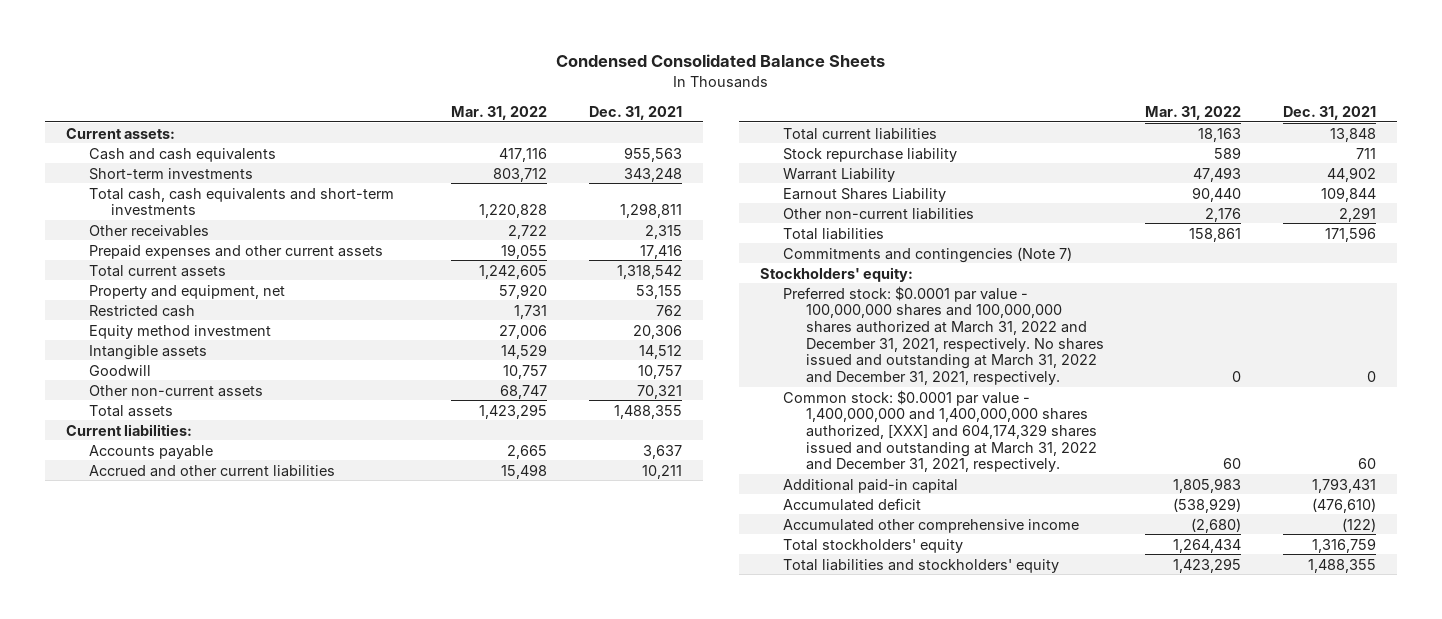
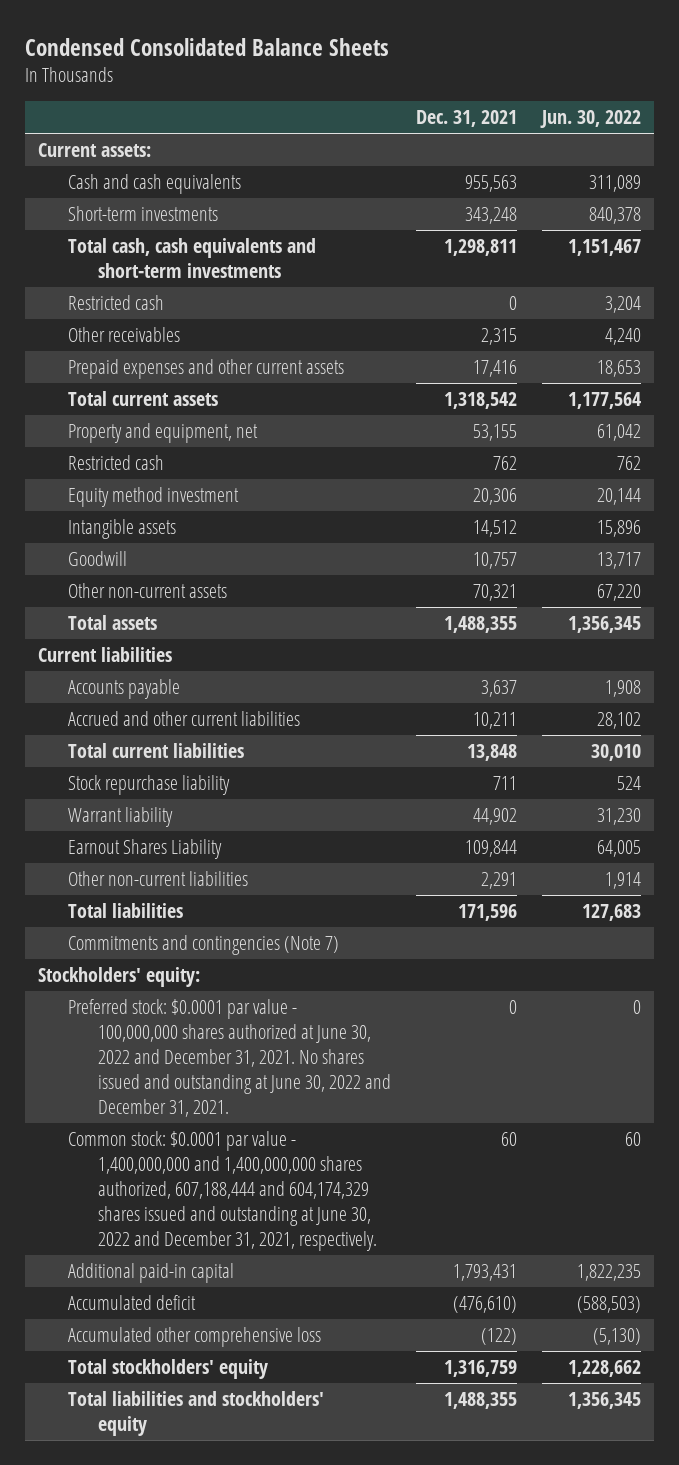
[451,105,548,120] Mar. 31, 2022 -> none
none -> [540,110,642,129] Jun. 30, 2022
none -> [67,294,164,310] Restricted cash
[65,423,192,436] Current liabilities: -> [37,646,172,662] Current liabilities
[782,167,895,182] Warrant Liability -> [67,806,173,827] Warrant liability
[782,285,1104,386] Preferred stock: $0.0001 par value - 100,000,000 shares and 100,000,000 shares authorized at March 31, 2022 and December 31, 2021, respectively. No shares issued and outstanding at March 31, 2022 and December 31, 2021, respectively. -> [67,998,392,1117] Preferred stock: $0.0001 par value - 100,000,000 shares authorized at June 30, 2022 and December 31, 2021. No shares issued and outstanding at June 30, 2022 and December 31, 2021.
[782,389,1097,473] Common stock: $0.0001 par value - 1,400,000,000 and 1,400,000,000 shares authorized, [XXX] and 604,174,329 shares issued and outstanding at March 31, 2022 and December 31, 2021, respectively. -> [67,1130,378,1251] Common stock: $0.0001 par value - 1,400,000,000 and 1,400,000,000 shares authorized, 607,188,444 and 604,174,329 shares issued and outstanding at June 30, 2022 and December 31, 2021, respectively.
[782,518,1079,533] Accumulated other comprehensive income -> [67,1326,321,1347] Accumulated other comprehensive loss

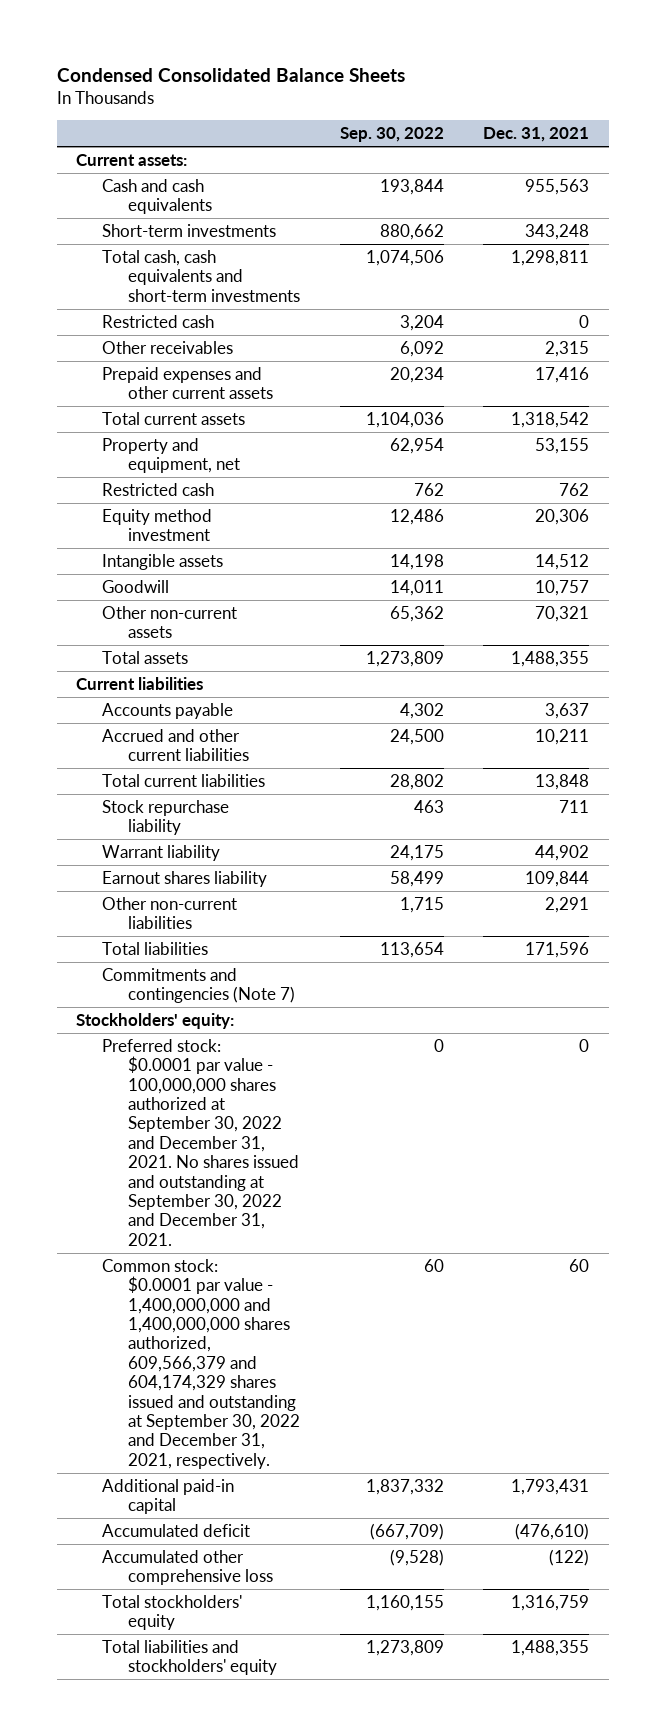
[540,110,642,129] Jun. 30, 2022 -> none
none -> [339,127,444,143] Sep. 30, 2022
[67,838,222,859] Earnout Shares Liability -> [102,870,268,887] Earnout shares liability
[67,998,392,1117] Preferred stock: $0.0001 par value - 100,000,000 shares authorized at June 30, 2022 and December 31, 2021. No shares issued and outstanding at June 30, 2022 and December 31, 2021. -> [102,1038,300,1246] Preferred stock: $0.0001 par value - 100,000,000 shares authorized at September 30, 2022 and December 31, 2021. No shares issued and outstanding at September 30, 2022 and December 31, 2021.
[67,1130,378,1251] Common stock: $0.0001 par value - 1,400,000,000 and 1,400,000,000 shares authorized, 607,188,444 and 604,174,329 shares issued and outstanding at June 30, 2022 and December 31, 2021, respectively. -> [102,1258,301,1469] Common stock: $0.0001 par value - 1,400,000,000 and 1,400,000,000 shares authorized, 609,566,379 and 604,174,329 shares issued and outstanding at September 30, 2022 and December 31, 2021, respectively.

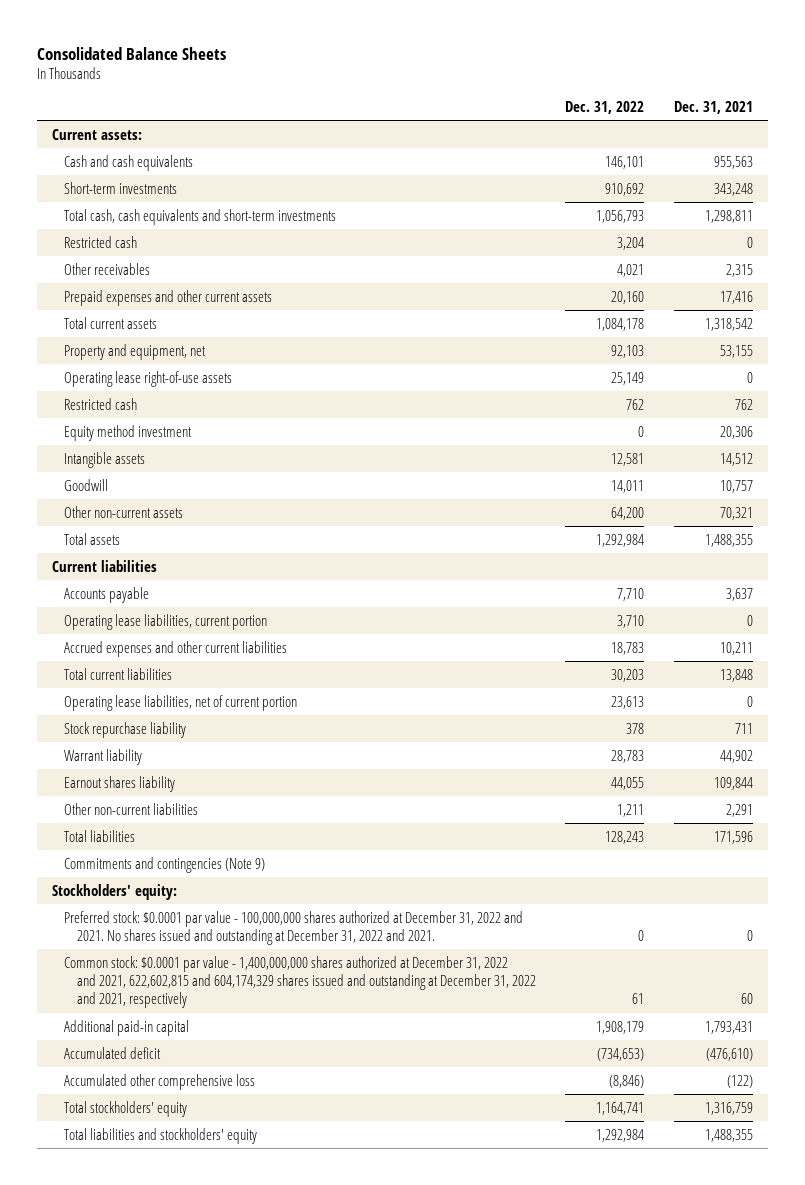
[56,67,405,82] Condensed Consolidated Balance Sheets -> [37,46,227,60] Consolidated Balance Sheets
[339,127,444,143] Sep. 30, 2022 -> none
none -> [565,100,645,114] Dec. 31, 2022
none -> [64,370,233,387] Operating lease right-of-use assets
none -> [64,613,268,630] Operating lease liabilities, current portion
[102,728,250,762] Accrued and other current liabilities -> [64,640,288,657] Accrued expenses and other current liabilities
none -> [64,694,298,711] Operating lease liabilities, net of current portion
[102,967,296,1004] Commitments and contingencies (Note 7) -> [64,856,266,873] Commitments and contingencies (Note 9)
[102,1038,300,1246] Preferred stock: $0.0001 par value - 100,000,000 shares authorized at September 30, 2022 and December 31, 2021. No shares issued and outstanding at September 30, 2022 and December 31, 2021. -> [64,910,524,945] Preferred stock: $0.0001 par value - 100,000,000 shares authorized at December 31, 2022 and 2021. No shares issued and outstanding at December 31, 2022 and 2021.
[102,1258,301,1469] Common stock: $0.0001 par value - 1,400,000,000 and 1,400,000,000 shares authorized, 609,566,379 and 604,174,329 shares issued and outstanding at September 30, 2022 and December 31, 2021, respectively. -> [64,955,536,1009] Common stock: $0.0001 par value - 1,400,000,000 shares authorized at December 31, 2022 and 2021, 622,602,815 and 604,174,329 shares issued and outstanding at December 31, 2022 and 2021, respectively

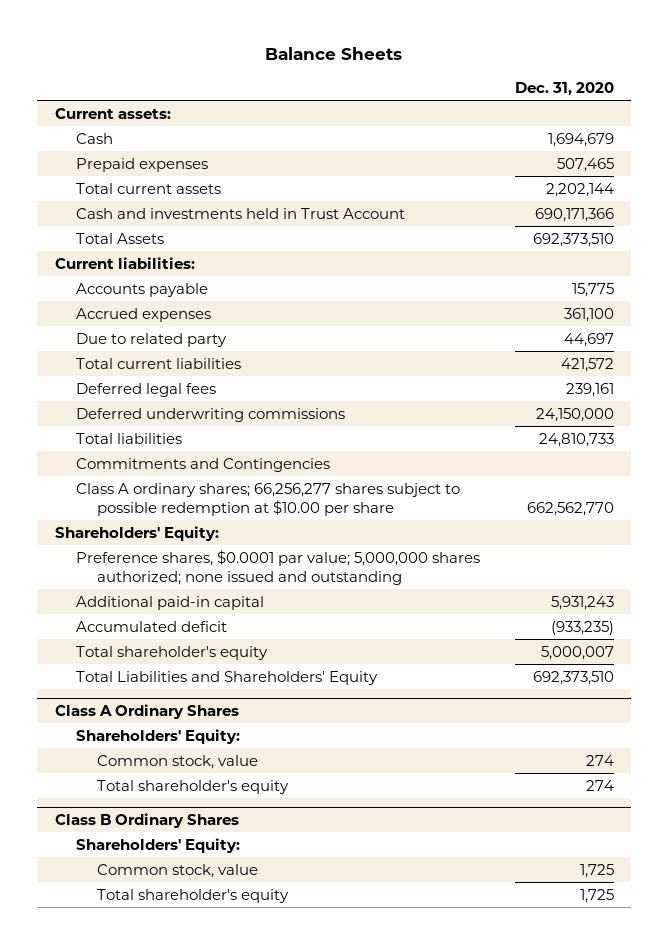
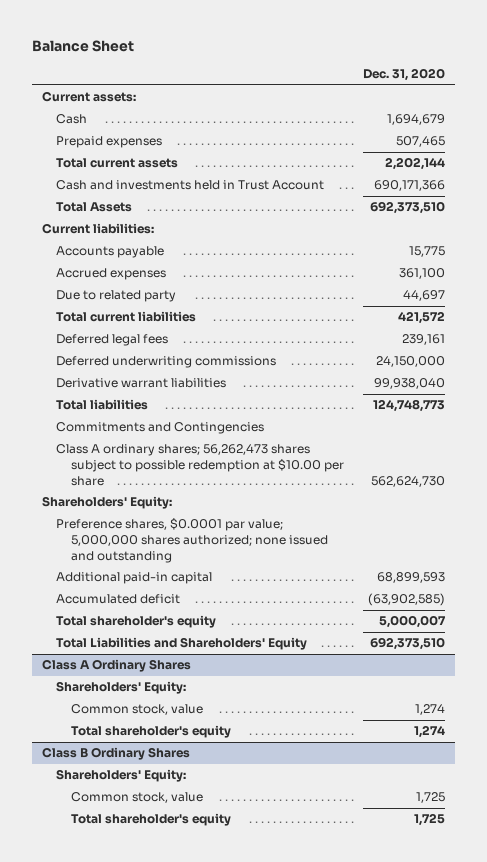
[265,47,403,61] Balance Sheets -> [31,39,134,52] Balance Sheet
none -> [56,378,227,389] Derivative warrant liabilities
[538,432,614,447] 24,810,733 -> [373,399,446,413] 124,748,773
[75,482,460,516] Class A ordinary shares; 66,256,277 shares subject to possible redemption at $10.00 per share -> [56,444,344,486] Class A ordinary shares; 56,262,473 shares subject to possible redemption at $10.00 per share
[526,501,614,516] 662,562,770 -> [371,475,446,487] 562,624,730
[550,595,614,610] 5,931,243 -> [377,572,446,584] 68,899,593
[550,620,614,635] (933,235) -> [368,593,446,607] (63,902,585)
[585,754,614,766] 274 -> [415,704,446,716] 1,274
[585,779,614,791] 274 -> [414,725,446,739] 1,274

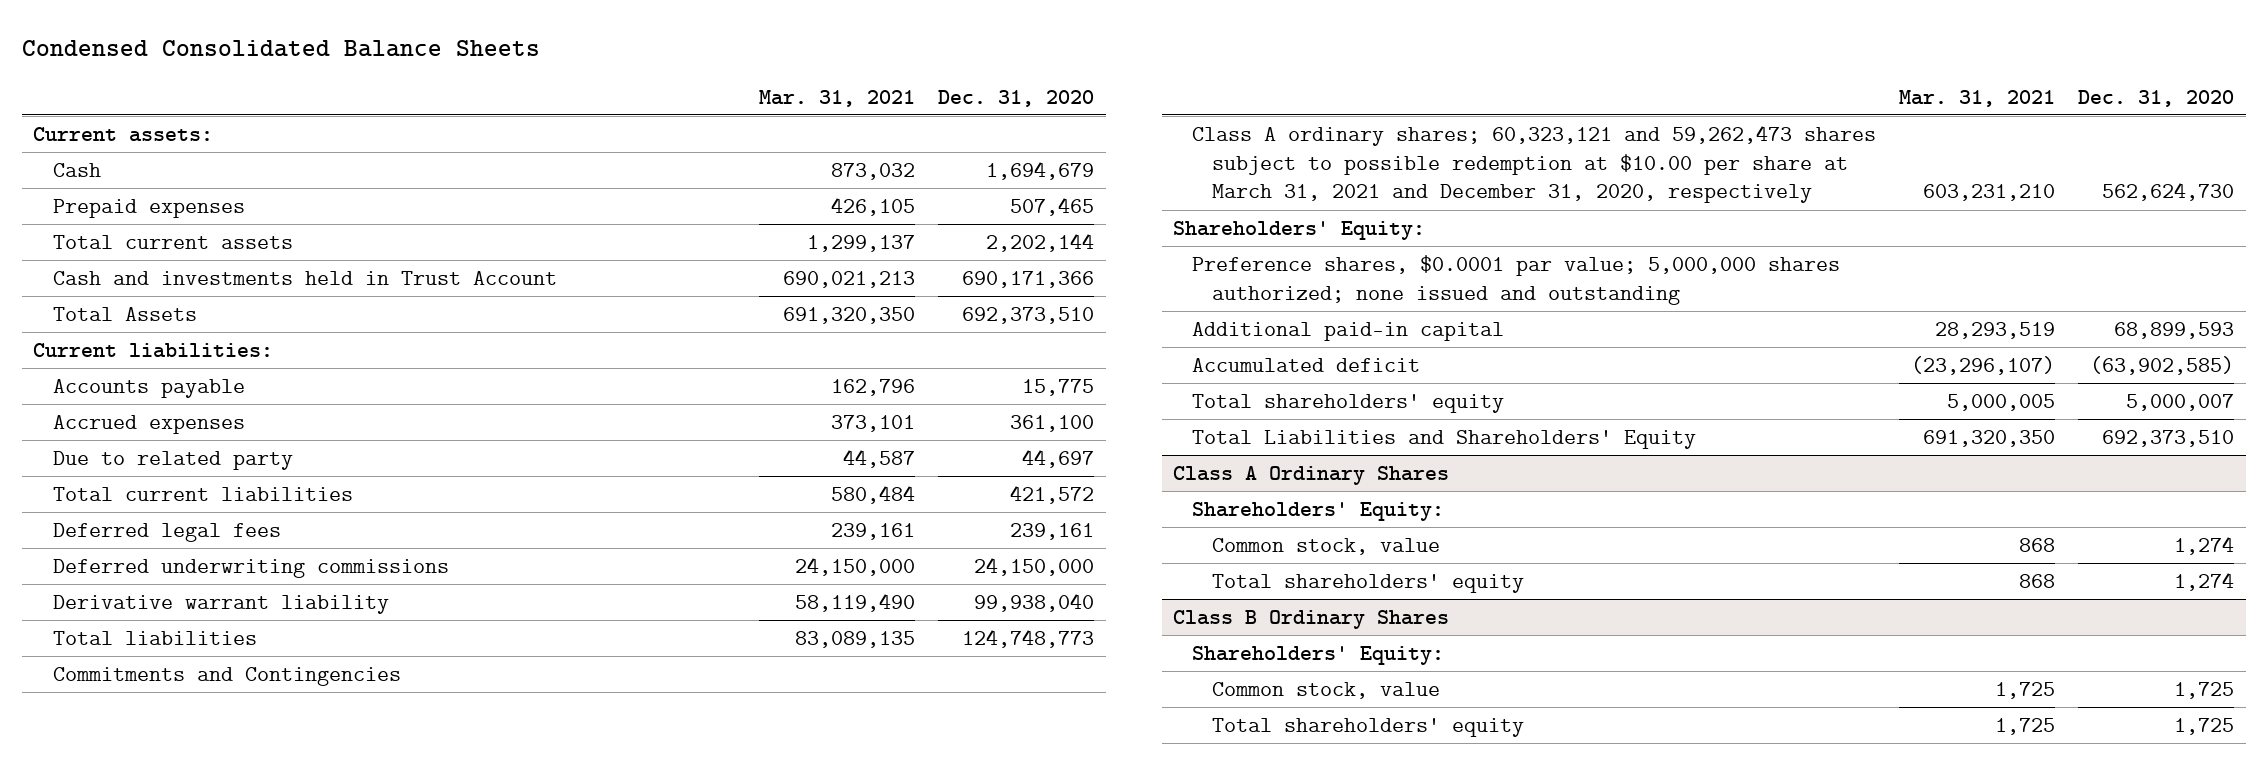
[31,39,134,52] Balance Sheet -> [21,40,540,58] Condensed Consolidated Balance Sheets
none -> [759,89,916,107] Mar. 31, 2021
[56,378,227,389] Derivative warrant liabilities -> [52,594,389,614] Derivative warrant liability
[56,444,344,486] Class A ordinary shares; 56,262,473 shares subject to possible redemption at $10.00 per share -> [1192,124,1877,204] Class A ordinary shares; 60,323,121 and 59,262,473 shares subject to possible redemption at $10.00 per share at March 31, 2021 and December 31, 2020, respectively
[56,615,217,629] Total shareholder's equity -> [1192,393,1505,413] Total shareholders' equity
[70,725,231,739] Total shareholder's equity -> [1211,573,1524,593] Total shareholders' equity
[70,813,231,827] Total shareholder's equity -> [1211,717,1524,737] Total shareholders' equity

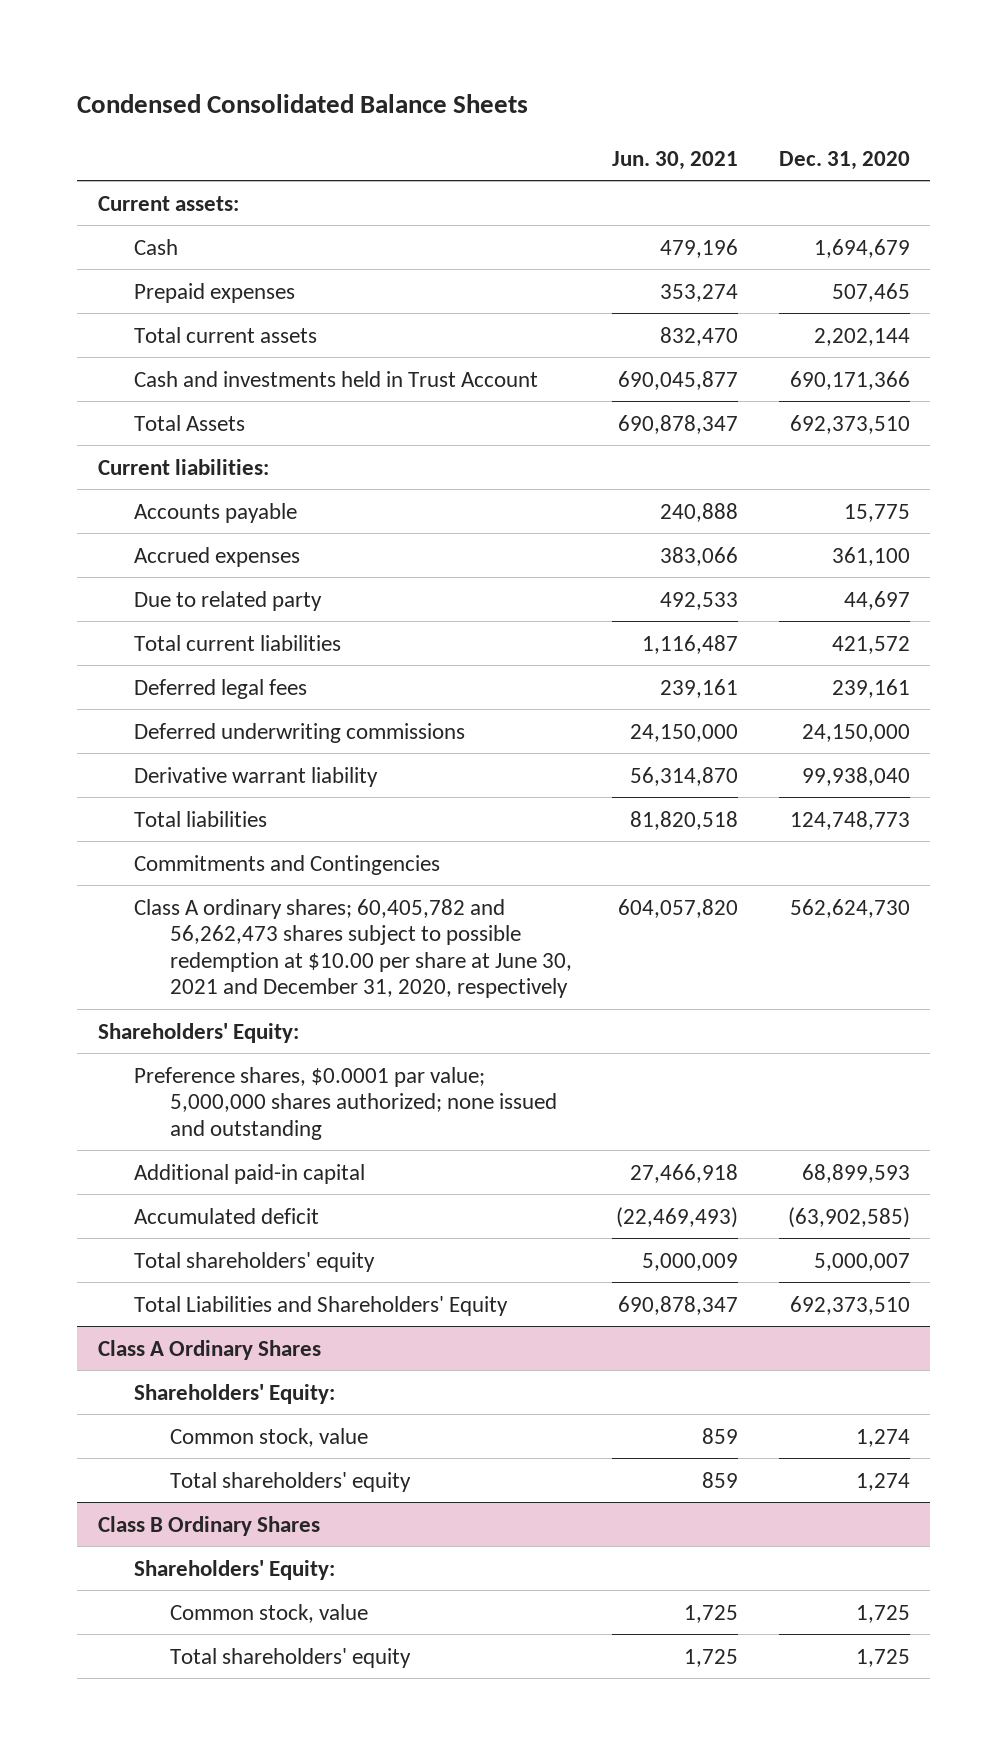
[759,89,916,107] Mar. 31, 2021 -> none
none -> [612,150,739,170] Jun. 30, 2021
[1192,124,1877,204] Class A ordinary shares; 60,323,121 and 59,262,473 shares subject to possible redemption at $10.00 per share at March 31, 2021 and December 31, 2020, respectively -> [133,898,572,999] Class A ordinary shares; 60,405,782 and 56,262,473 shares subject to possible redemption at $10.00 per share at June 30, 2021 and December 31, 2020, respectively

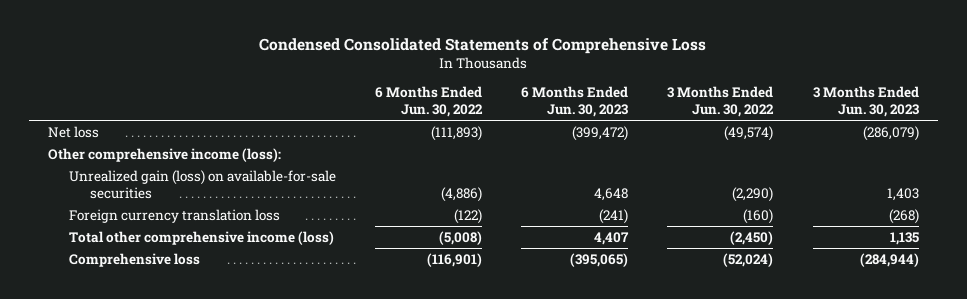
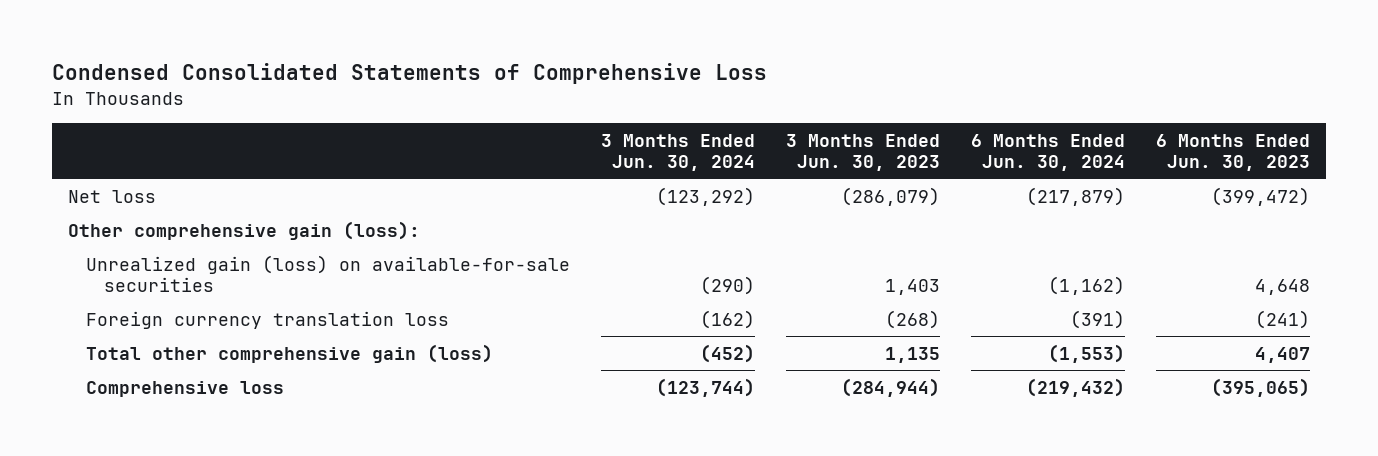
[375,86,484,118] 6 Months Ended Jun. 30, 2022 -> none
[667,86,775,118] 3 Months Ended Jun. 30, 2022 -> none
none -> [600,133,755,171] 3 Months Ended Jun. 30, 2024
none -> [971,133,1126,171] 6 Months Ended Jun. 30, 2024
[48,147,282,162] Other comprehensive income (loss): -> [67,220,420,240] Other comprehensive gain (loss):
[69,230,335,245] Total other comprehensive income (loss) -> [85,343,493,363] Total other comprehensive gain (loss)

